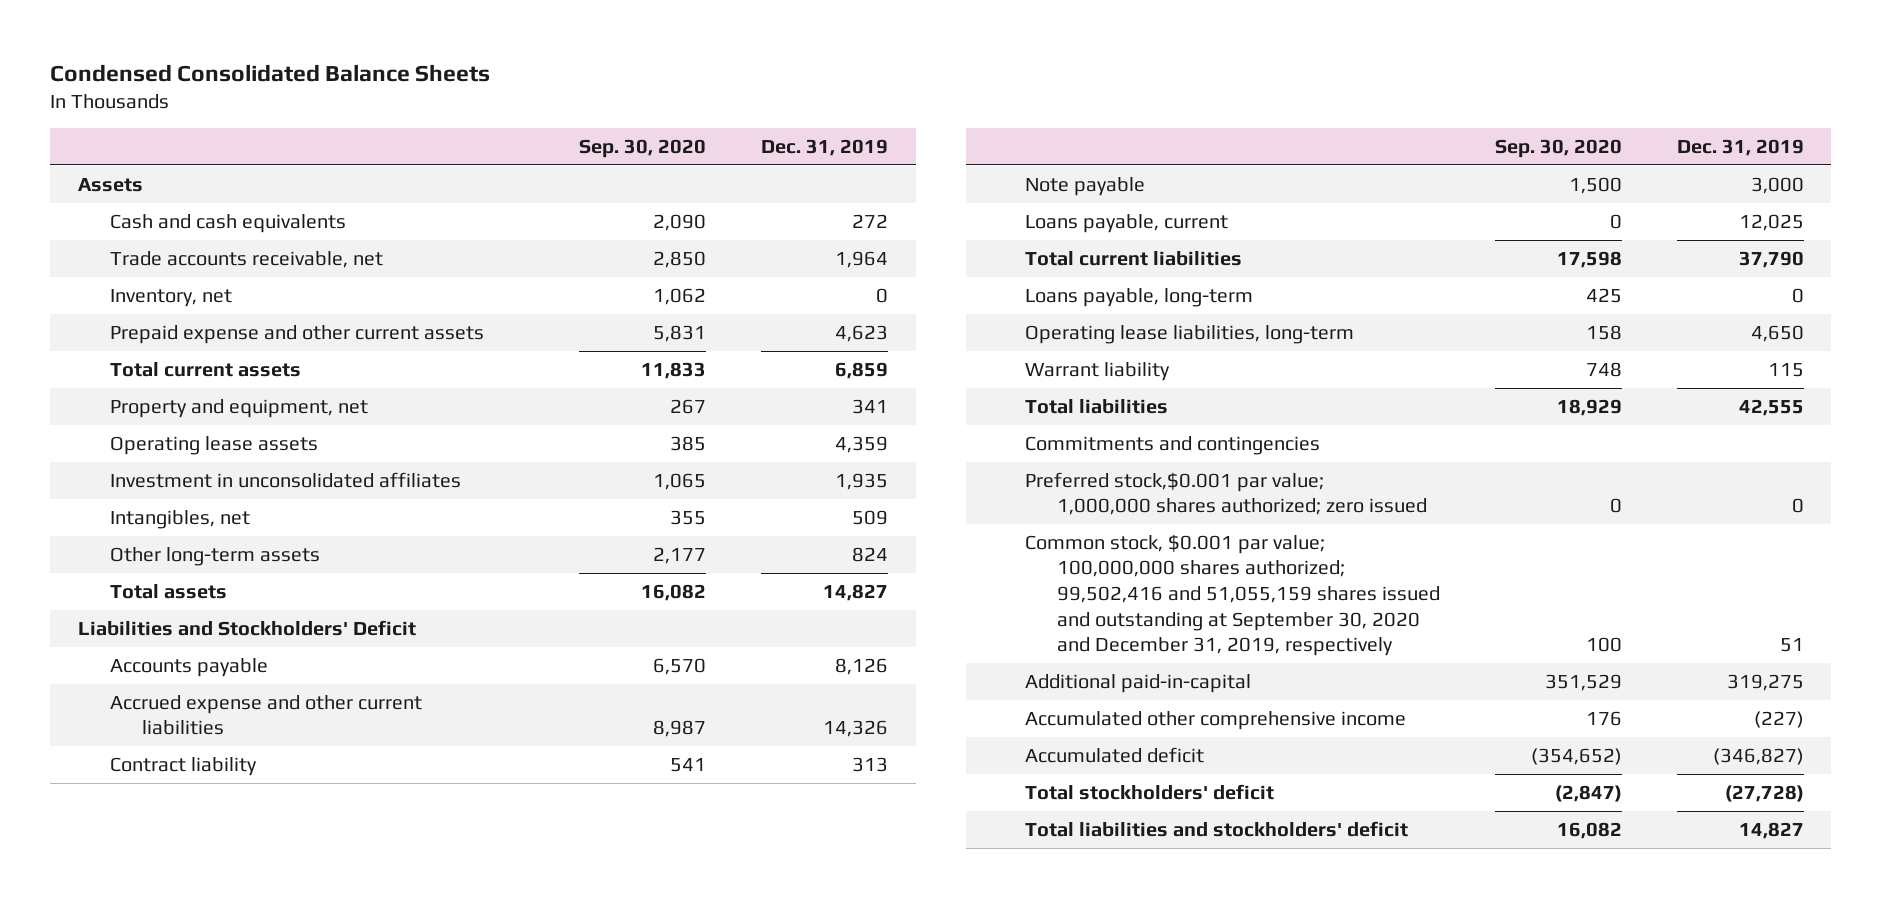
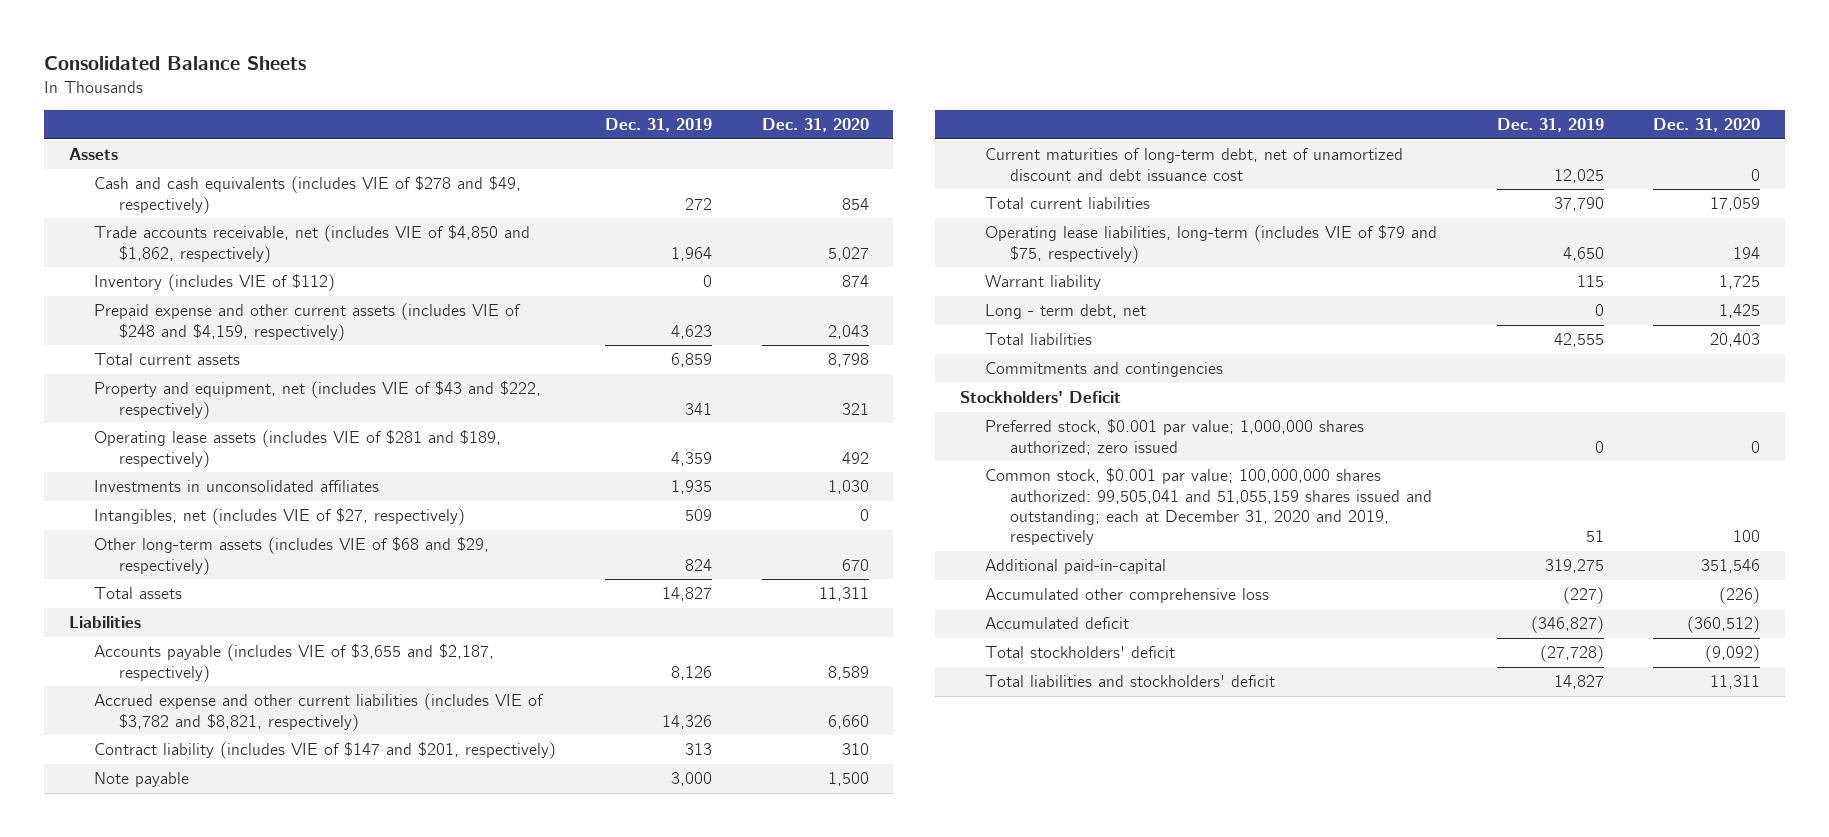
[50,64,491,83] Condensed Consolidated Balance Sheets -> [43,56,306,71] Consolidated Balance Sheets
[579,139,707,159] Sep. 30, 2020 -> none
none -> [761,117,869,132] Dec. 31, 2020
[109,213,346,233] Cash and cash equivalents -> [93,176,521,214] Cash and cash equivalents (includes VIE of $278 and $49, respectively)
[109,250,383,268] Trade accounts receivable, net -> [93,225,530,263] Trade accounts receivable, net (includes VIE of $4,850 and $1,862, respectively)
[109,288,232,307] Inventory, net -> [93,274,335,292] Inventory (includes VIE of $112)
[109,324,484,344] Prepaid expense and other current assets -> [93,303,521,341] Prepaid expense and other current assets (includes VIE of $248 and $4,159, respectively)
[109,398,368,418] Property and equipment, net -> [93,381,541,419] Property and equipment, net (includes VIE of $43 and $222, respectively)
[109,435,318,455] Operating lease assets -> [93,430,501,468] Operating lease assets (includes VIE of $281 and $189, respectively)
[109,471,461,488] Investment in unconsolidated affiliates -> [93,480,379,493] Investments in unconsolidated affiliates
[109,509,250,529] Intangibles, net -> [93,508,465,526] Intangibles, net (includes VIE of $27, respectively)
[109,546,320,566] Other long-term assets -> [93,537,489,575] Other long-term assets (includes VIE of $68 and $29, respectively)
[77,619,416,636] Liabilities and Stockholders' Deficit -> [68,616,141,629] Liabilities
[109,657,268,677] Accounts payable -> [93,644,494,682] Accounts payable (includes VIE of $3,655 and $2,187, respectively)
[109,694,422,736] Accrued expense and other current liabilities -> [93,693,544,731] Accrued expense and other current liabilities (includes VIE of $3,782 and $8,821, respectively)
[109,756,257,776] Contract liability -> [93,742,556,760] Contract liability (includes VIE of $147 and $201, respectively)
[1024,213,1228,233] Loans payable, current -> [985,148,1404,181] Current maturities of long-term debt, net of unamortized discount and debt issuance cost
[1024,287,1253,307] Loans payable, long-term -> none
[1024,324,1354,344] Operating lease liabilities, long-term -> [985,225,1438,263] Operating lease liabilities, long-term (includes VIE of $79 and $75, respectively)
none -> [985,304,1147,320] Long - term debt, net
none -> [960,391,1122,404] Stockholders' Deficit
[1024,471,1427,516] Preferred stock,$0.001 par value; 1,000,000 shares authorized; zero issued -> [985,419,1365,455] Preferred stock, $0.001 par value; 1,000,000 shares authorized; zero issued
[1024,533,1440,657] Common stock, $0.001 par value; 100,000,000 shares authorized; 99,502,416 and 51,055,159 shares issued and outstanding at September 30, 2020 and December 31, 2019, respectively -> [985,468,1433,546] Common stock, $0.001 par value; 100,000,000 shares authorized: 99,505,041 and 51,055,159 shares issued and outstanding; each at December 31, 2020 and 2019, respectively
[1024,710,1406,730] Accumulated other comprehensive income -> [985,588,1270,604] Accumulated other comprehensive loss

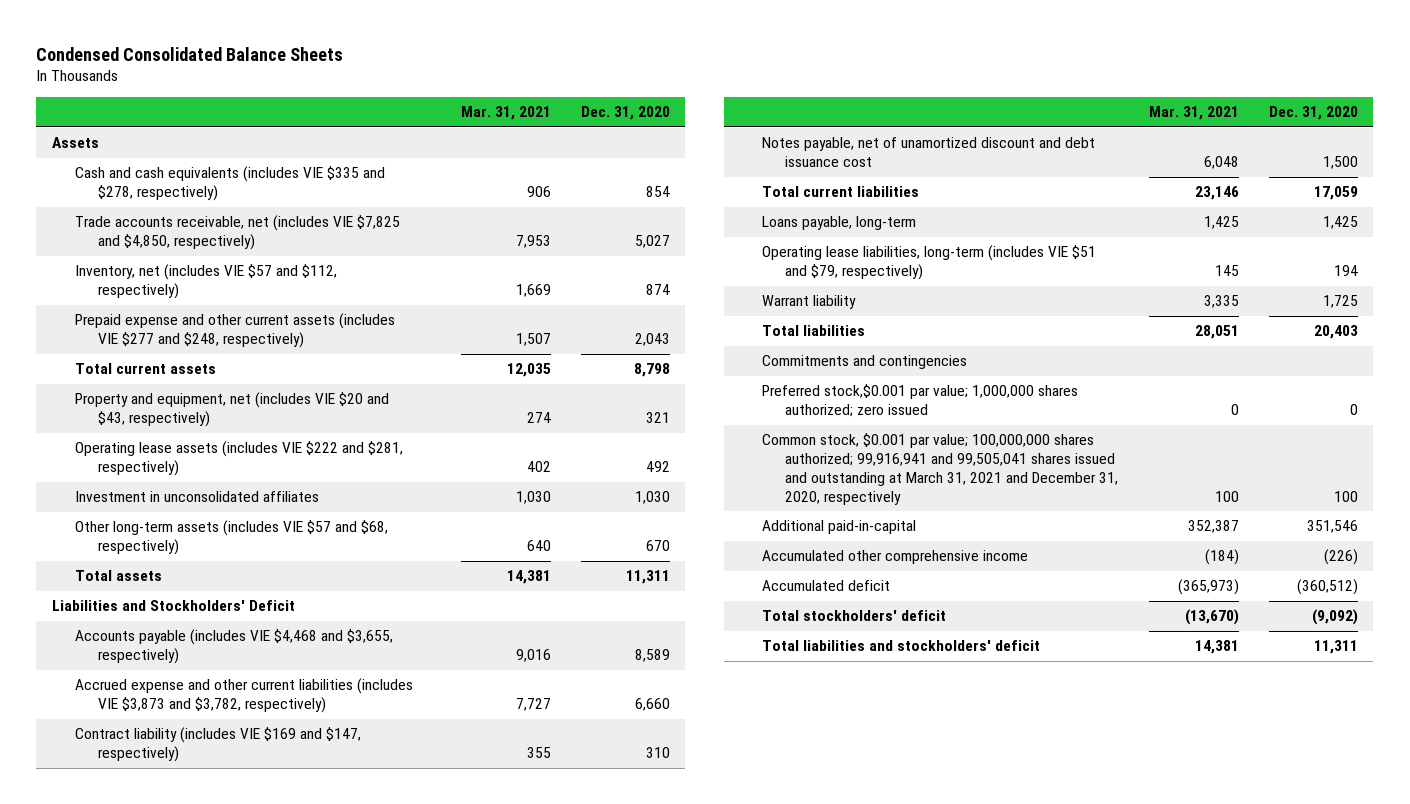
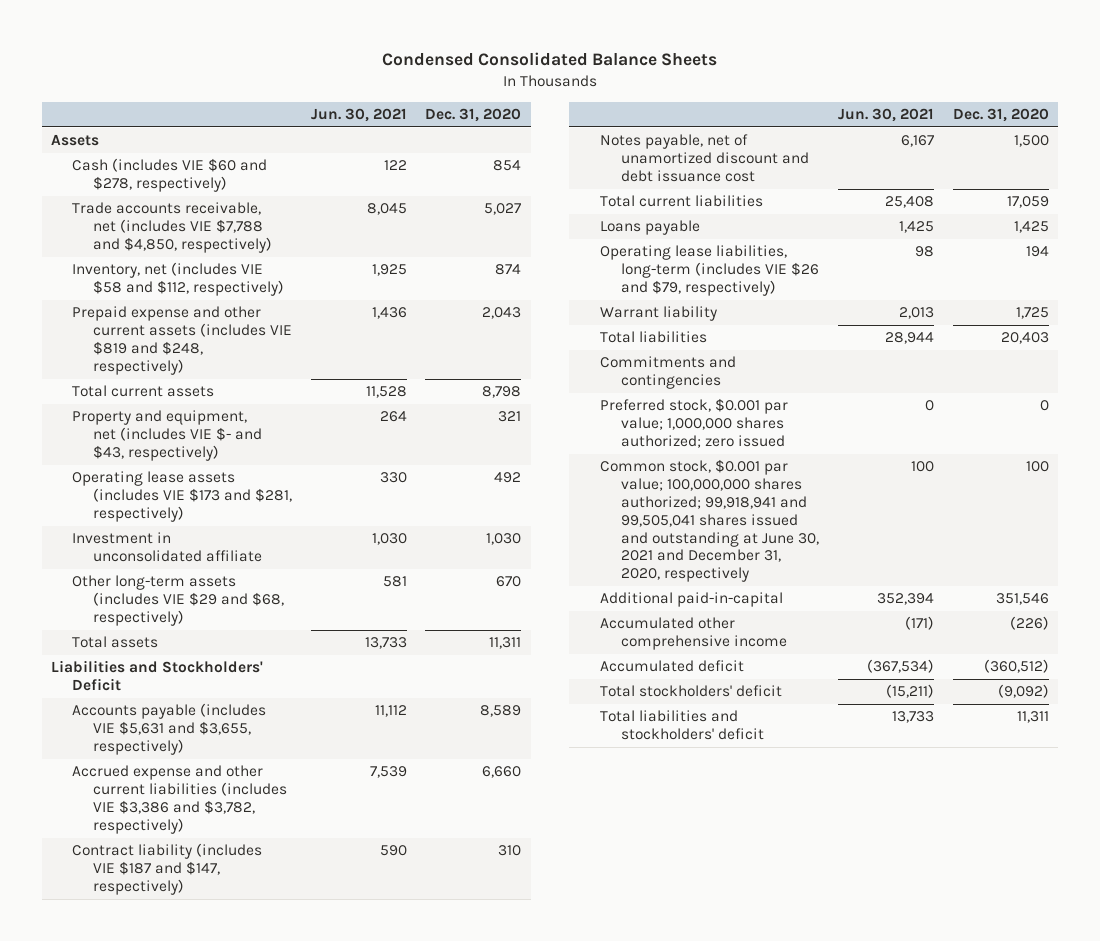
[460,106,551,121] Mar. 31, 2021 -> none
none -> [310,108,407,123] Jun. 30, 2021
[74,166,385,202] Cash and cash equivalents (includes VIE $335 and $278, respectively) -> [72,158,268,193] Cash (includes VIE $60 and $278, respectively)
[74,215,400,251] Trade accounts receivable, net (includes VIE $7,825 and $4,850, respectively) -> [72,202,273,254] Trade accounts receivable, net (includes VIE $7,788 and $4,850, respectively)
[74,264,337,300] Inventory, net (includes VIE $57 and $112, respectively) -> [72,262,285,297] Inventory, net (includes VIE $58 and $112, respectively)
[74,313,395,349] Prepaid expense and other current assets (includes VIE $277 and $248, respectively) -> [72,306,293,375] Prepaid expense and other current assets (includes VIE $819 and $248, respectively)
[74,392,389,428] Property and equipment, net (includes VIE $20 and $43, respectively) -> [72,410,263,462] Property and equipment, net (includes VIE $- and $43, respectively)
[74,441,403,477] Operating lease assets (includes VIE $222 and $281, respectively) -> [72,471,293,523] Operating lease assets (includes VIE $173 and $281, respectively)
[74,491,319,503] Investment in unconsolidated affiliates -> [72,532,263,563] Investment in unconsolidated affiliate
[74,520,388,556] Other long-term assets (includes VIE $57 and $68, respectively) -> [72,575,285,627] Other long-term assets (includes VIE $29 and $68, respectively)
[74,629,393,665] Accounts payable (includes VIE $4,468 and $3,655, respectively) -> [72,703,267,756] Accounts payable (includes VIE $5,631 and $3,655, respectively)
[74,678,413,714] Accrued expense and other current liabilities (includes VIE $3,873 and $3,782, respectively) -> [72,765,288,834] Accrued expense and other current liabilities (includes VIE $3,386 and $3,782, respectively)
[74,727,361,763] Contract liability (includes VIE $169 and $147, respectively) -> [72,843,263,896] Contract liability (includes VIE $187 and $147, respectively)
[762,216,917,231] Loans payable, long-term -> [599,220,700,236] Loans payable
[762,245,1097,281] Operating lease liabilities, long-term (includes VIE $51 and $79, respectively) -> [599,245,819,297] Operating lease liabilities, long-term (includes VIE $26 and $79, respectively)
[762,384,1079,418] Preferred stock,$0.001 par value; 1,000,000 shares authorized; zero issued -> [599,398,788,449] Preferred stock, $0.001 par value; 1,000,000 shares authorized; zero issued
[762,433,1119,505] Common stock, $0.001 par value; 100,000,000 shares authorized; 99,916,941 and 99,505,041 shares issued and outstanding at March 31, 2021 and December 31, 2020, respectively -> [599,459,819,583] Common stock, $0.001 par value; 100,000,000 shares authorized; 99,918,941 and 99,505,041 shares issued and outstanding at June 30, 2021 and December 31, 2020, respectively

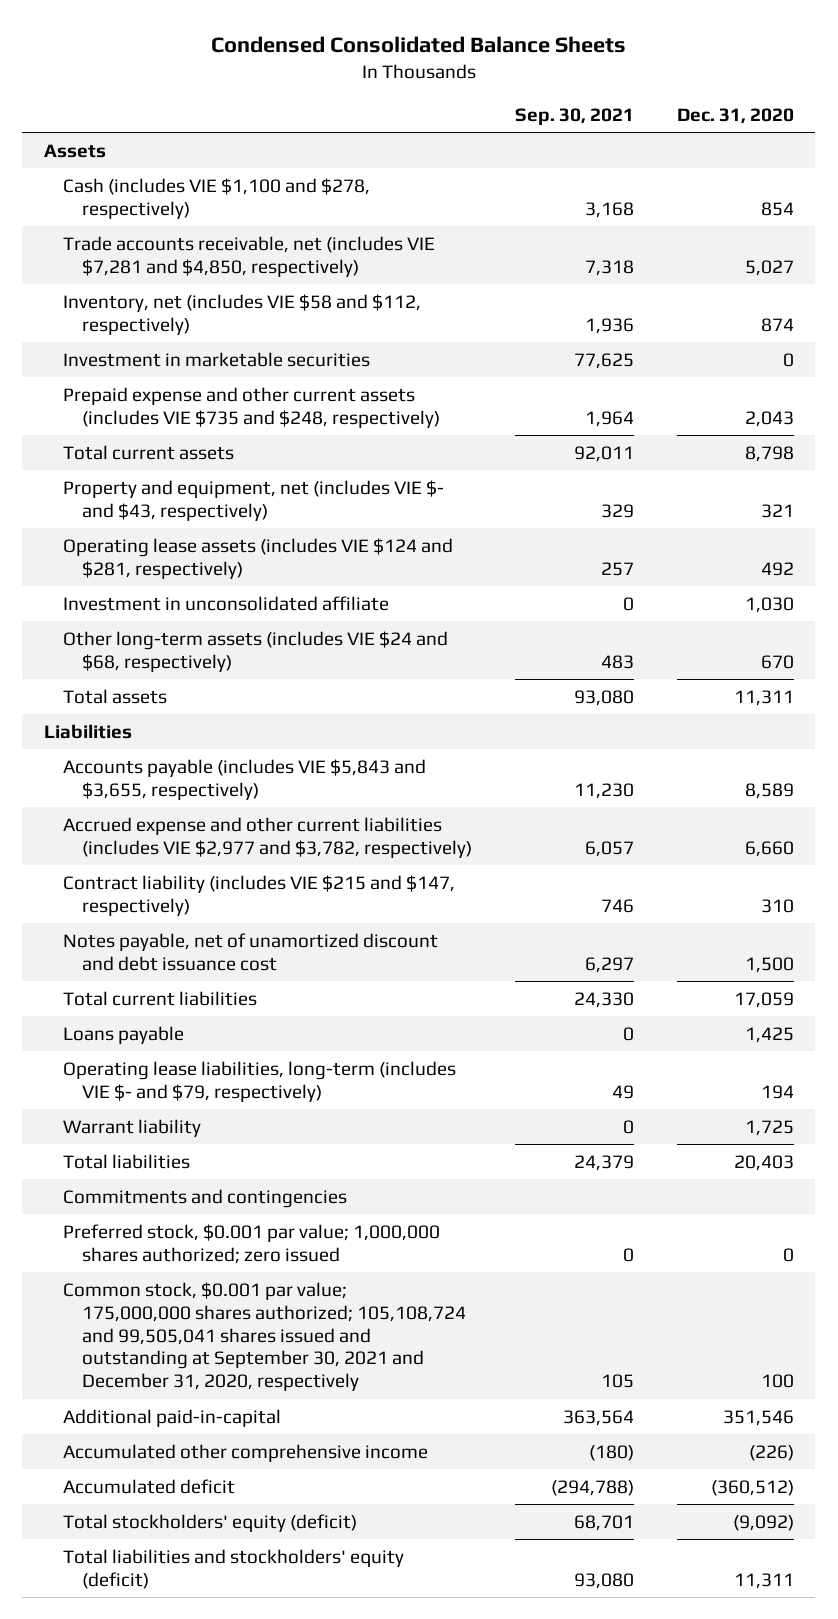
[310,108,407,123] Jun. 30, 2021 -> none
none -> [514,107,634,125] Sep. 30, 2021
[72,158,268,193] Cash (includes VIE $60 and $278, respectively) -> [62,177,370,219] Cash (includes VIE $1,100 and $278, respectively)
[72,202,273,254] Trade accounts receivable, net (includes VIE $7,788 and $4,850, respectively) -> [62,235,435,277] Trade accounts receivable, net (includes VIE $7,281 and $4,850, respectively)
none -> [62,351,370,367] Investment in marketable securities
[72,306,293,375] Prepaid expense and other current assets (includes VIE $819 and $248, respectively) -> [62,386,440,428] Prepaid expense and other current assets (includes VIE $735 and $248, respectively)
[72,471,293,523] Operating lease assets (includes VIE $173 and $281, respectively) -> [62,537,453,579] Operating lease assets (includes VIE $124 and $281, respectively)
[72,575,285,627] Other long-term assets (includes VIE $29 and $68, respectively) -> [62,630,448,672] Other long-term assets (includes VIE $24 and $68, respectively)
[50,660,263,692] Liabilities and Stockholders' Deficit -> [43,723,132,739] Liabilities
[72,703,267,756] Accounts payable (includes VIE $5,631 and $3,655, respectively) -> [62,758,426,800] Accounts payable (includes VIE $5,843 and $3,655, respectively)
[72,765,288,834] Accrued expense and other current liabilities (includes VIE $3,386 and $3,782, respectively) -> [62,816,472,858] Accrued expense and other current liabilities (includes VIE $2,977 and $3,782, respectively)
[72,843,263,896] Contract liability (includes VIE $187 and $147, respectively) -> [62,874,455,916] Contract liability (includes VIE $215 and $147, respectively)
[599,245,819,297] Operating lease liabilities, long-term (includes VIE $26 and $79, respectively) -> [62,1060,456,1102] Operating lease liabilities, long-term (includes VIE $- and $79, respectively)
[599,459,819,583] Common stock, $0.001 par value; 100,000,000 shares authorized; 99,918,941 and 99,505,041 shares issued and outstanding at June 30, 2021 and December 31, 2020, respectively -> [62,1281,466,1392] Common stock, $0.001 par value; 175,000,000 shares authorized; 105,108,724 and 99,505,041 shares issued and outstanding at September 30, 2021 and December 31, 2020, respectively
[599,685,782,698] Total stockholders' deficit -> [62,1513,357,1532] Total stockholders' equity (deficit)
[599,710,764,741] Total liabilities and stockholders' deficit -> [62,1548,404,1589] Total liabilities and stockholders' equity (deficit)

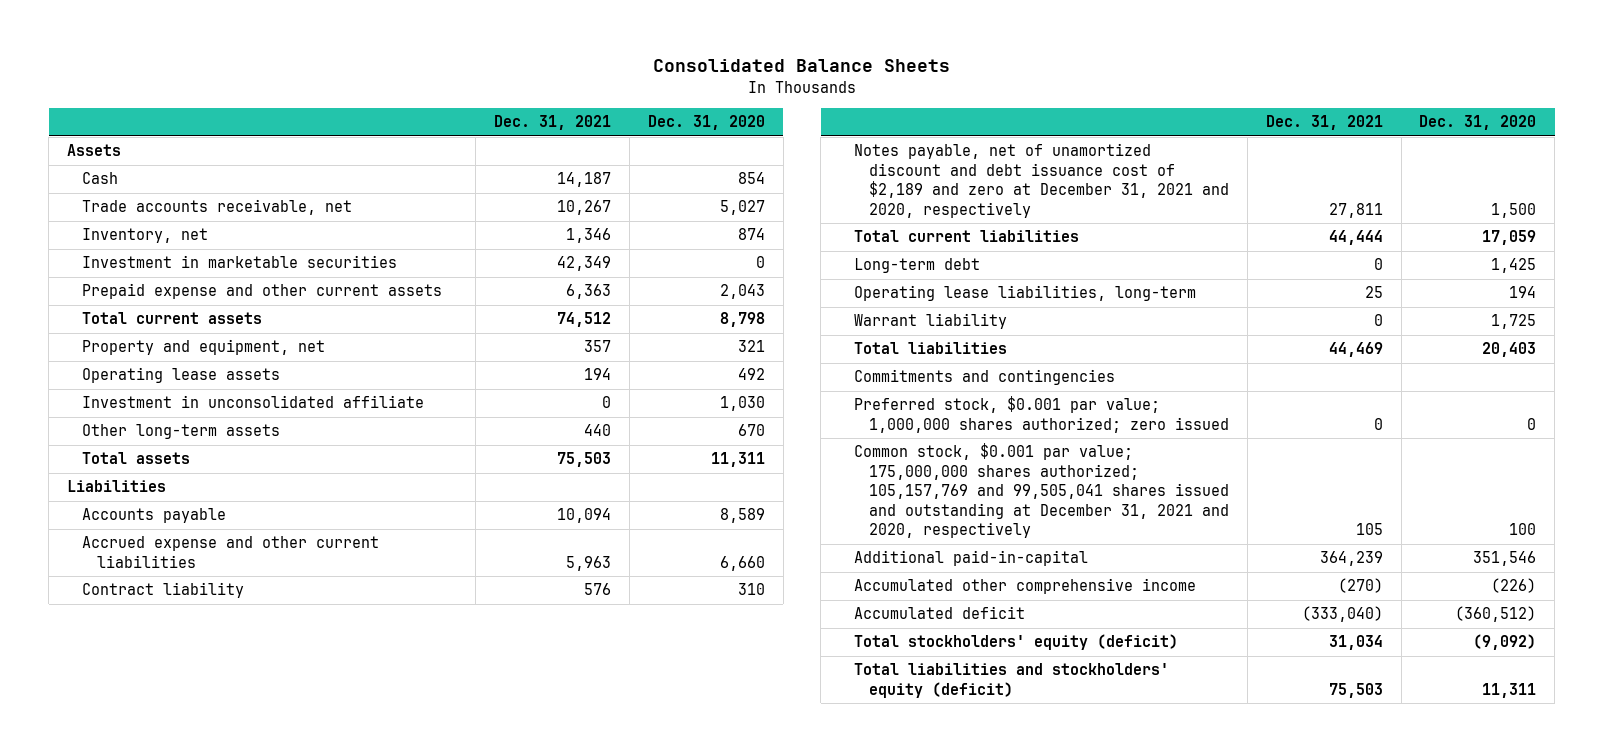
[210,35,626,53] Condensed Consolidated Balance Sheets -> [652,59,950,73] Consolidated Balance Sheets
[514,107,634,125] Sep. 30, 2021 -> none
none -> [493,115,611,131] Dec. 31, 2021
[62,177,370,219] Cash (includes VIE $1,100 and $278, respectively) -> [82,172,119,185] Cash
[62,235,435,277] Trade accounts receivable, net (includes VIE $7,281 and $4,850, respectively) -> [82,199,353,216] Trade accounts receivable, net
[62,293,421,335] Inventory, net (includes VIE $58 and $112, respectively) -> [82,228,209,244] Inventory, net
[62,386,440,428] Prepaid expense and other current assets (includes VIE $735 and $248, respectively) -> [82,283,443,300] Prepaid expense and other current assets
[62,479,444,521] Property and equipment, net (includes VIE $- and $43, respectively) -> [82,339,326,356] Property and equipment, net
[62,537,453,579] Operating lease assets (includes VIE $124 and $281, respectively) -> [82,367,281,384] Operating lease assets
[62,630,448,672] Other long-term assets (includes VIE $24 and $68, respectively) -> [82,424,281,440] Other long-term assets
[62,758,426,800] Accounts payable (includes VIE $5,843 and $3,655, respectively) -> [82,508,227,524] Accounts payable
[62,816,472,858] Accrued expense and other current liabilities (includes VIE $2,977 and $3,782, respectively) -> [82,536,380,568] Accrued expense and other current liabilities
[62,874,455,916] Contract liability (includes VIE $215 and $147, respectively) -> [82,582,245,599] Contract liability
[62,932,438,971] Notes payable, net of unamortized discount and debt issuance cost -> [853,143,1229,218] Notes payable, net of unamortized discount and debt issuance cost of $2,189 and zero at December 31, 2021 and 2020, respectively
[62,1025,184,1044] Loans payable -> [853,258,980,274] Long-term debt
[62,1060,456,1102] Operating lease liabilities, long-term (includes VIE $- and $79, respectively) -> [853,285,1196,302] Operating lease liabilities, long-term
[62,1281,466,1392] Common stock, $0.001 par value; 175,000,000 shares authorized; 105,108,724 and 99,505,041 shares issued and outstanding at September 30, 2021 and December 31, 2020, respectively -> [853,443,1229,539] Common stock, $0.001 par value; 175,000,000 shares authorized; 105,157,769 and 99,505,041 shares issued and outstanding at December 31, 2021 and 2020, respectively

